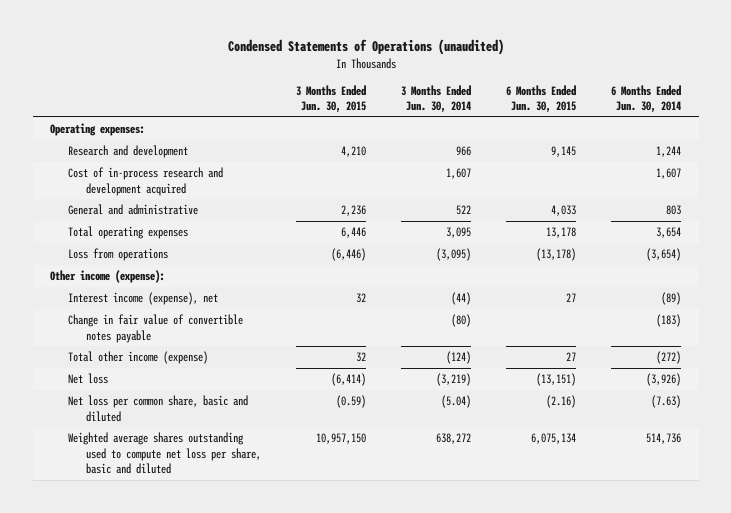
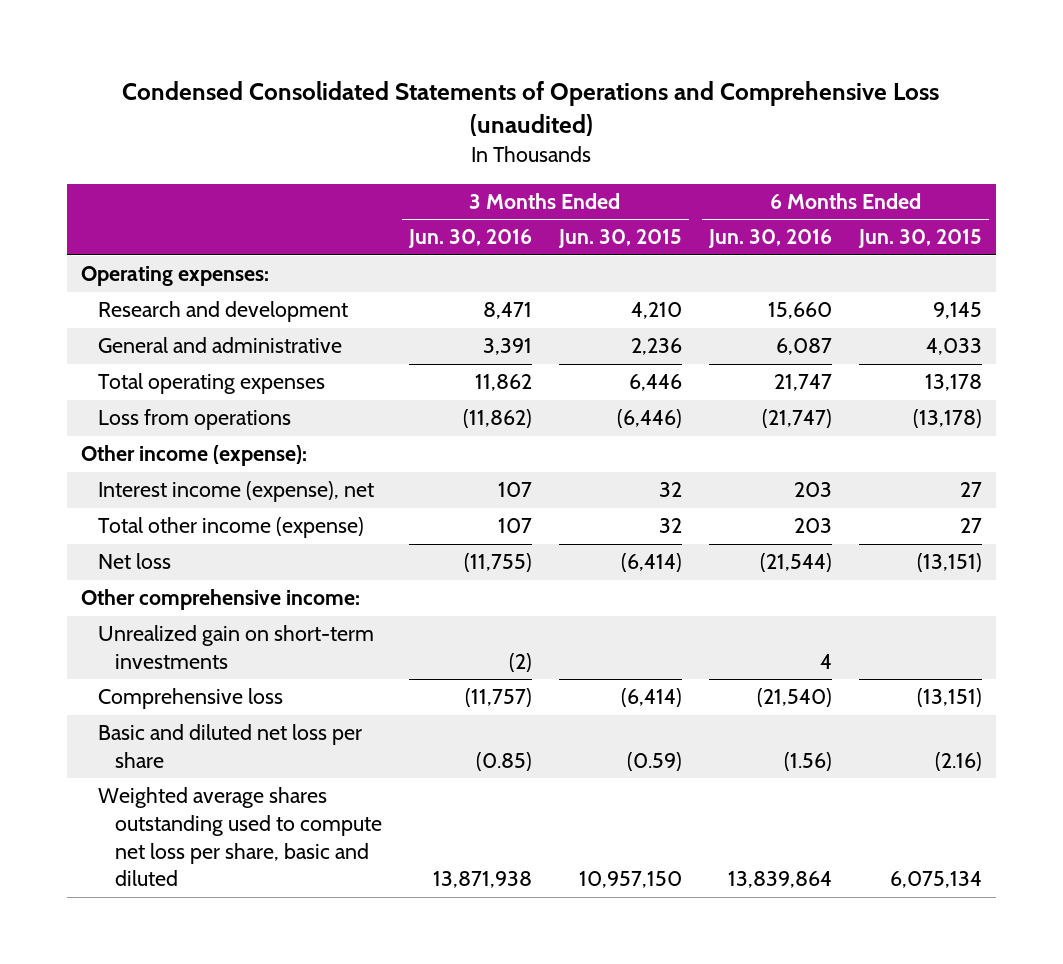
[227,39,504,56] Condensed Statements of Operations (unaudited) -> [122,81,940,137] Condensed Consolidated Statements of Operations and Comprehensive Loss (unaudited)
[401,84,472,114] 3 Months Ended Jun. 30, 2014 -> none
[611,84,682,114] 6 Months Ended Jun. 30, 2014 -> none
none -> [407,229,532,249] Jun. 30, 2016
none -> [708,229,833,249] Jun. 30, 2016
[68,166,224,196] Cost of in-process research and development acquired -> none
[68,313,244,343] Change in fair value of convertible notes payable -> none
none -> [80,589,360,611] Other comprehensive income:
none -> [97,625,374,669] Unrealized gain on short-term investments
none -> [97,688,283,710] Comprehensive loss
[68,394,249,422] Net loss per common share, basic and diluted -> [97,724,362,768] Basic and diluted net loss per share

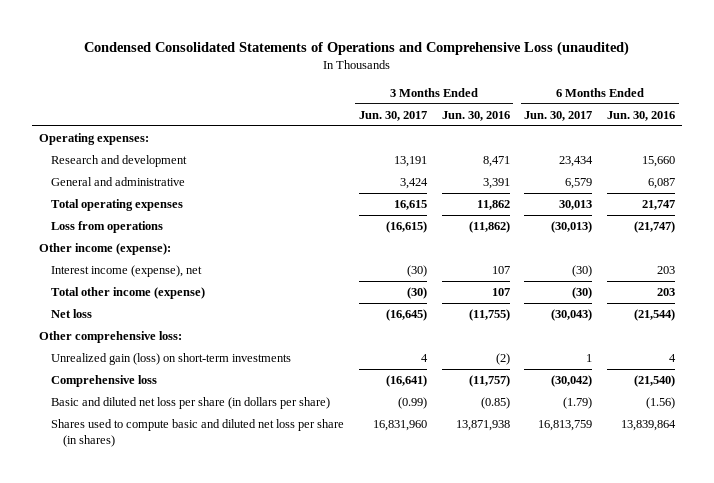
[557,229,682,249] Jun. 30, 2015 -> none
[858,229,983,249] Jun. 30, 2015 -> none
none -> [358,110,427,121] Jun. 30, 2017
none -> [524,110,593,121] Jun. 30, 2017
[80,589,360,611] Other comprehensive income: -> [39,331,183,344] Other comprehensive loss:
[97,625,374,669] Unrealized gain on short-term investments -> [51,353,292,366] Unrealized gain (loss) on short-term investments
[97,724,362,768] Basic and diluted net loss per share -> [51,397,331,410] Basic and diluted net loss per share (in dollars per share)
[97,787,382,887] Weighted average shares outstanding used to compute net loss per share, basic and diluted -> [51,419,345,447] Shares used to compute basic and diluted net loss per share (in shares)

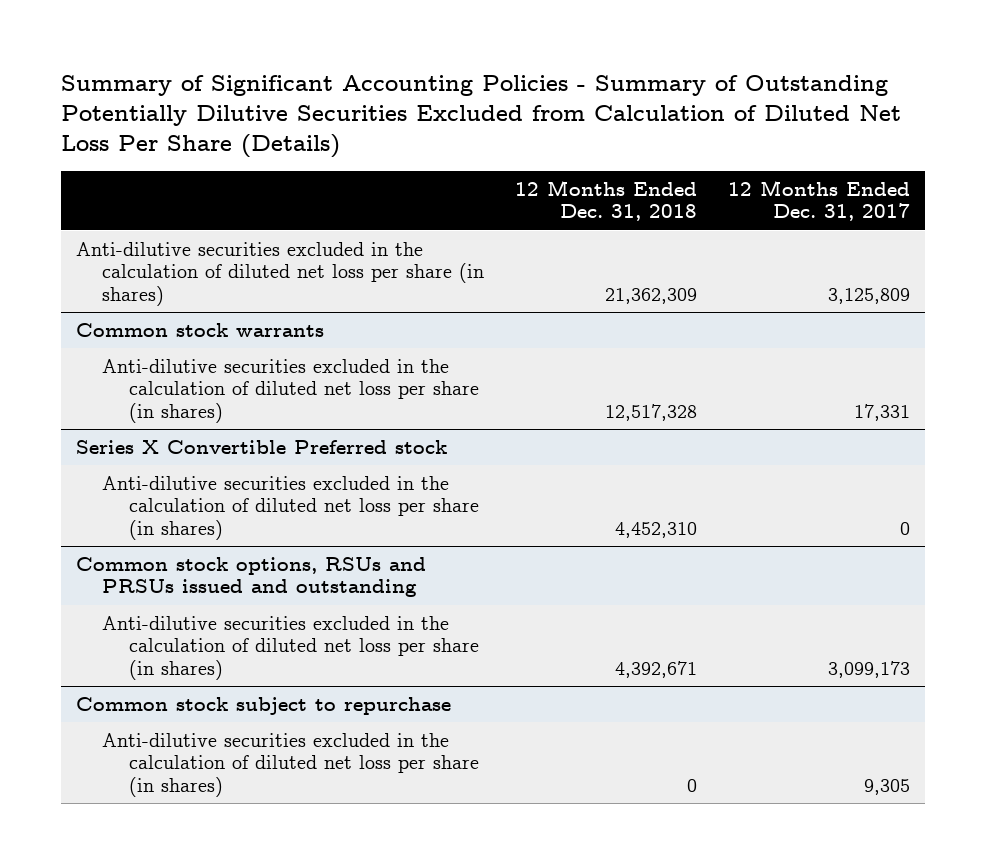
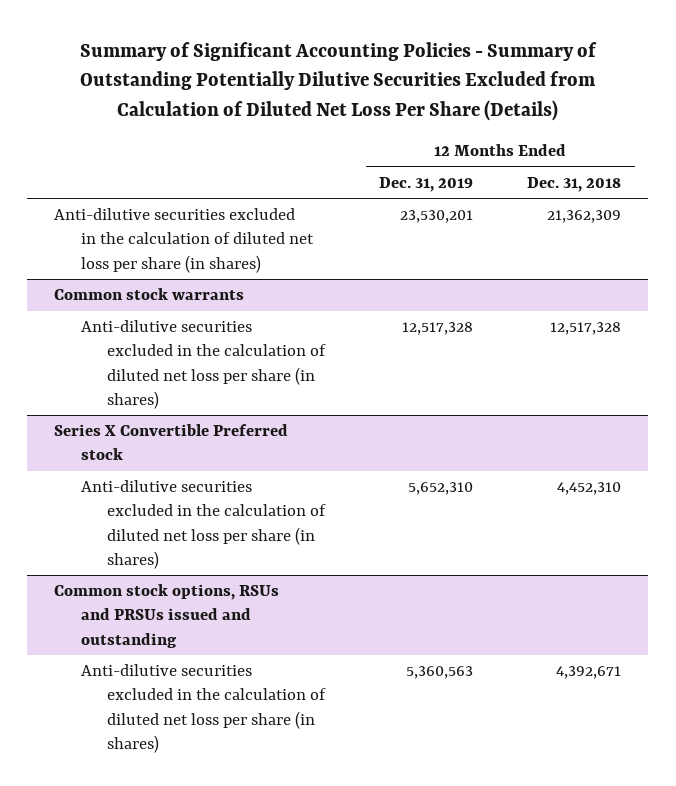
[727,179,910,222] 12 Months Ended Dec. 31, 2017 -> none
none -> [379,176,474,192] Dec. 31, 2019
[76,696,452,715] Common stock subject to repurchase -> none
[102,732,479,797] Anti-dilutive securities excluded in the calculation of diluted net loss per share (in shares) -> none

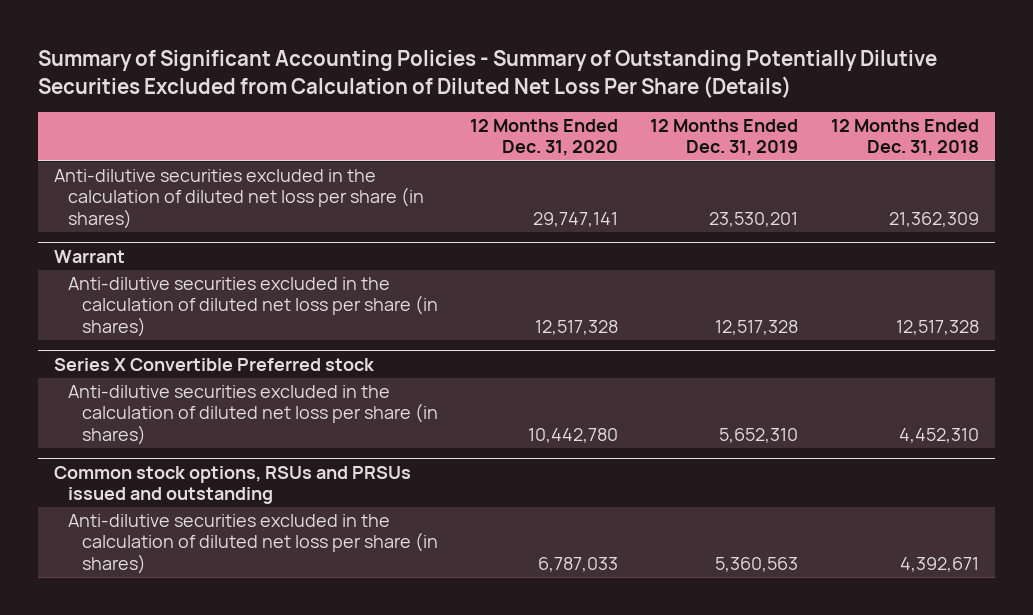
none -> [470,119,619,157] 12 Months Ended Dec. 31, 2020
[54,288,245,301] Common stock warrants -> [54,249,126,263] Warrant

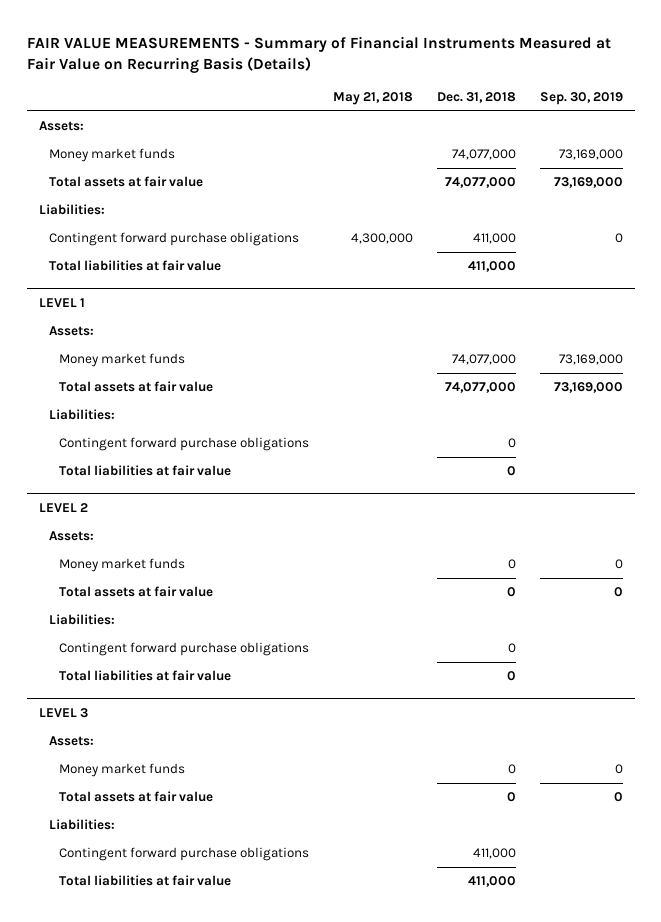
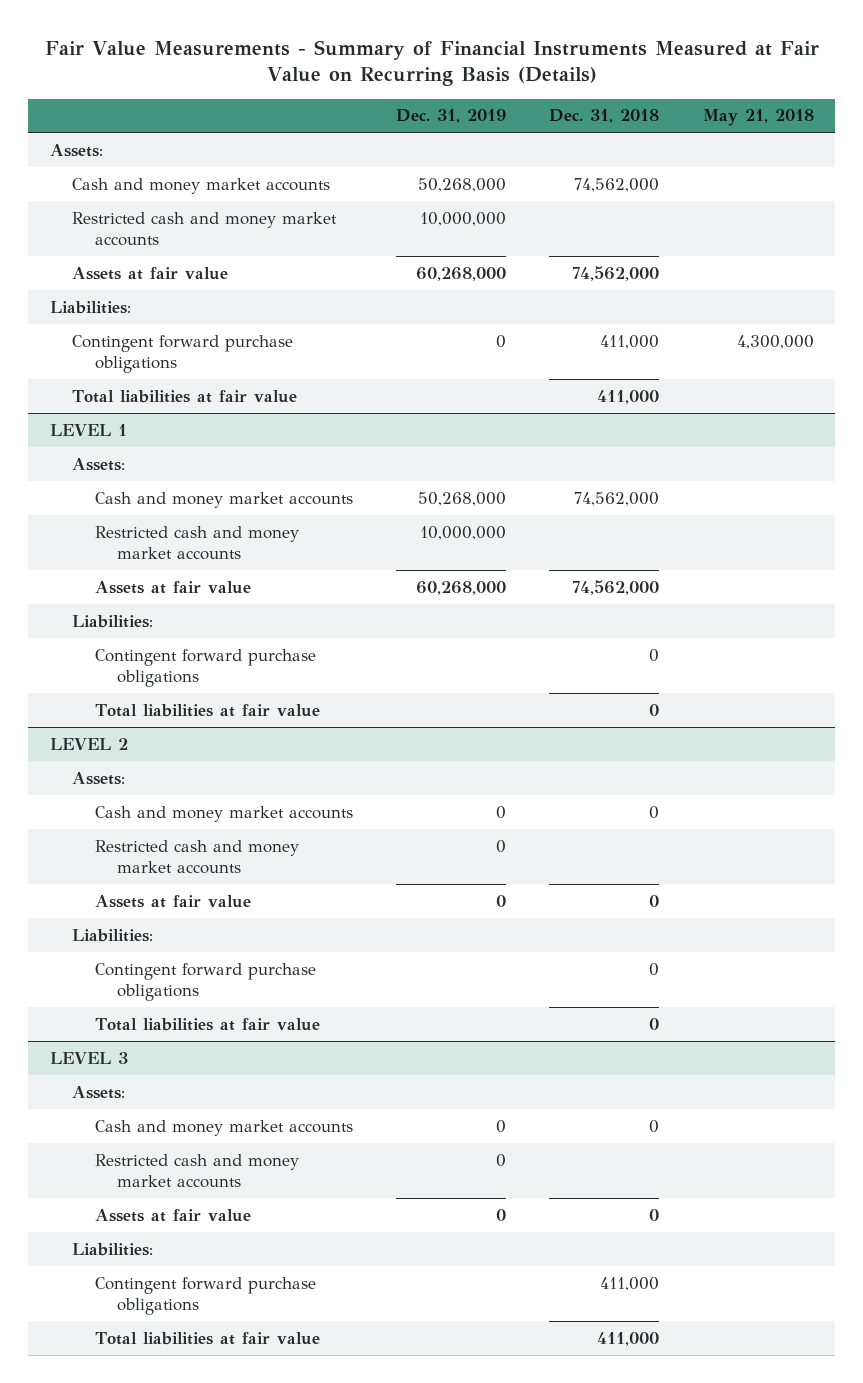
[26,35,611,73] FAIR VALUE MEASUREMENTS - Summary of Financial Instruments Measured at Fair Value on Recurring Basis (Details) -> [44,39,819,87] Fair Value Measurements - Summary of Financial Instruments Measured at Fair Value on Recurring Basis (Details)
[539,91,623,105] Sep. 30, 2019 -> none
none -> [396,109,507,124] Dec. 31, 2019
[48,148,175,163] Money market funds -> [72,177,331,194] Cash and money market accounts
[451,149,516,161] 74,077,000 -> [574,177,660,192] 74,562,000
none -> [72,211,338,247] Restricted cash and money market accounts
[48,176,203,188] Total assets at fair value -> [72,266,229,280] Assets at fair value
[444,177,516,189] 74,077,000 -> [572,265,660,281] 74,562,000
[58,353,185,368] Money market funds -> [94,491,353,508] Cash and money market accounts
[451,354,516,366] 74,077,000 -> [574,491,660,506] 74,562,000
none -> [94,525,299,561] Restricted cash and money market accounts
[58,381,213,393] Total assets at fair value -> [94,580,251,594] Assets at fair value
[444,382,516,394] 74,077,000 -> [572,579,660,595] 74,562,000
[58,558,185,573] Money market funds -> [94,805,353,822] Cash and money market accounts
none -> [94,839,299,875] Restricted cash and money market accounts
[58,586,213,598] Total assets at fair value -> [94,894,251,908] Assets at fair value
[58,763,185,778] Money market funds -> [94,1119,353,1136] Cash and money market accounts
none -> [94,1153,299,1189] Restricted cash and money market accounts
[58,791,213,803] Total assets at fair value -> [94,1208,251,1222] Assets at fair value

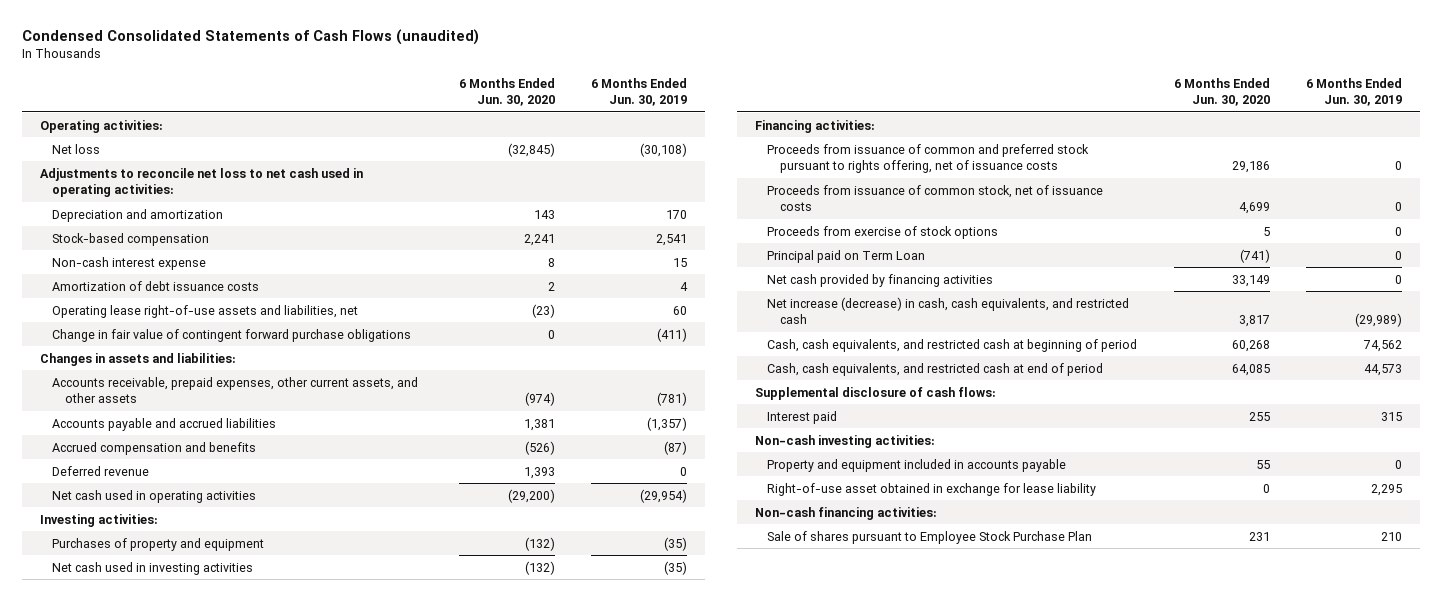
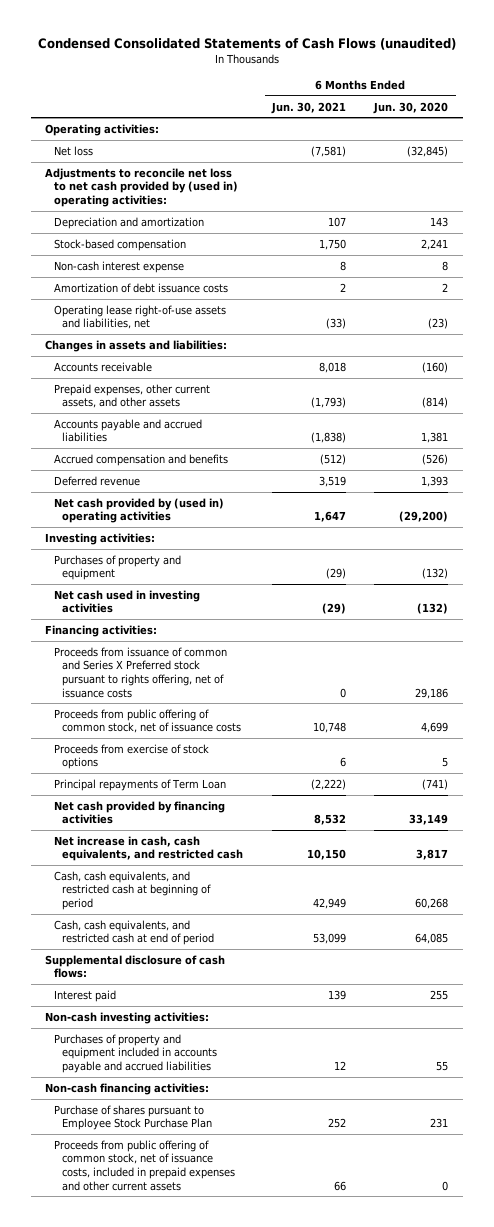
[591,77,688,107] 6 Months Ended Jun. 30, 2019 -> none
none -> [270,101,346,114] Jun. 30, 2021
[40,167,364,198] Adjustments to reconcile net loss to net cash used in operating activities: -> [45,167,238,208] Adjustments to reconcile net loss to net cash provided by (used in) operating activities:
[52,328,412,342] Change in fair value of contingent forward purchase obligations -> none
none -> [53,361,152,372] Accounts receivable
[52,376,419,404] Accounts receivable, prepaid expenses, other current assets, and other assets -> [53,383,210,409] Prepaid expenses, other current assets, and other assets
[524,392,555,407] (974) -> [422,397,449,409] (814)
[52,489,257,503] Net cash used in operating activities -> [53,497,224,524] Net cash provided by (used in) operating activities
[767,143,1090,174] Proceeds from issuance of common and preferred stock pursuant to rights offering, net of issuance costs -> [53,646,227,698] Proceeds from issuance of common and Series X Preferred stock pursuant to rights offering, net of issuance costs
[767,184,1104,212] Proceeds from issuance of common stock, net of issuance costs -> [53,708,242,734] Proceeds from public offering of common stock, net of issuance costs
[767,249,926,263] Principal paid on Term Loan -> [53,778,226,791] Principal repayments of Term Loan
[767,296,1130,325] Net increase (decrease) in cash, cash equivalents, and restricted cash -> [53,835,244,862] Net increase in cash, cash equivalents, and restricted cash
[767,482,1097,496] Right-of-use asset obtained in exchange for lease liability -> none
[767,458,1067,472] Property and equipment included in accounts payable -> [53,1033,218,1074] Purchases of property and equipment included in accounts payable and accrued liabilities
[767,530,1093,544] Sale of shares pursuant to Employee Stock Purchase Plan -> [53,1104,213,1131] Purchase of shares pursuant to Employee Stock Purchase Plan
none -> [53,1139,236,1191] Proceeds from public offering of common stock, net of issuance costs, included in prepaid expenses and other current assets

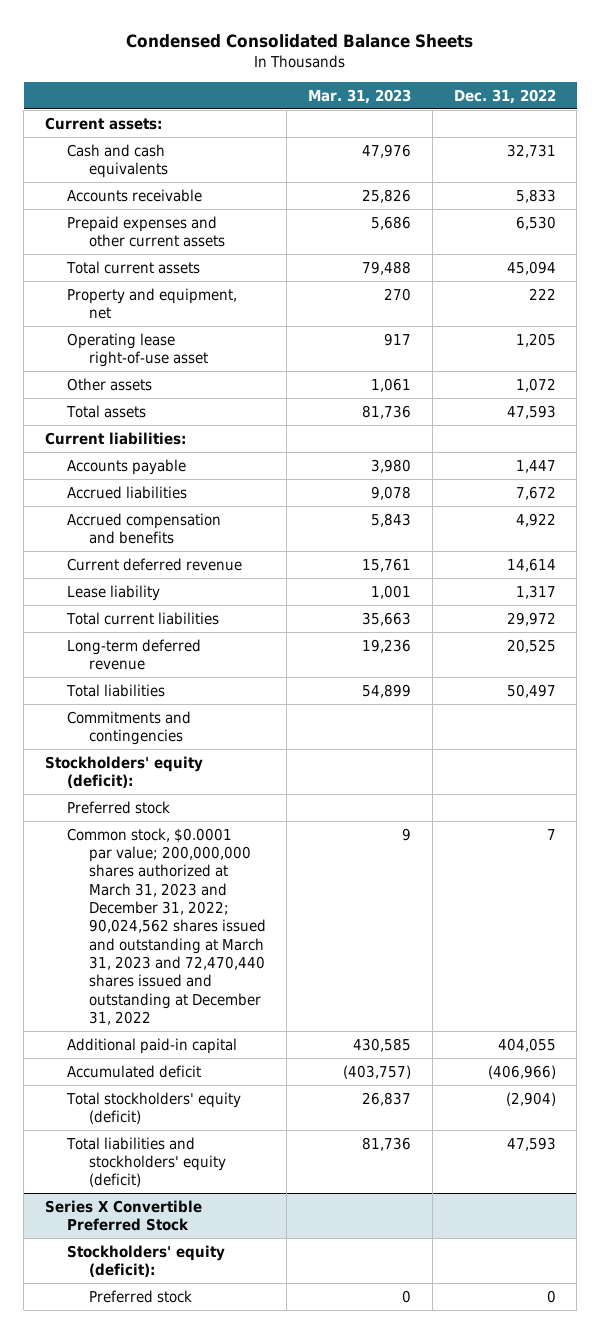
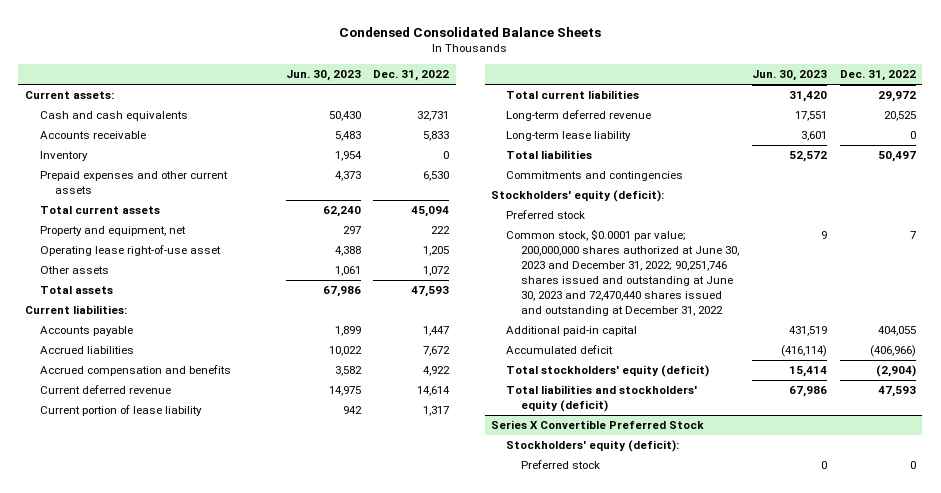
[308,88,412,104] Mar. 31, 2023 -> none
none -> [285,70,361,82] Jun. 30, 2023
none -> [39,151,88,162] Inventory
[66,584,160,601] Lease liability -> [39,405,202,417] Current portion of lease liability
none -> [506,131,632,142] Long-term lease liability
[66,827,266,1025] Common stock, $0.0001 par value; 200,000,000 shares authorized at March 31, 2023 and December 31, 2022; 90,024,562 shares issued and outstanding at March 31, 2023 and 72,470,440 shares issued and outstanding at December 31, 2022 -> [506,229,740,317] Common stock, $0.0001 par value; 200,000,000 shares authorized at June 30, 2023 and December 31, 2022; 90,251,746 shares issued and outstanding at June 30, 2023 and 72,470,440 shares issued and outstanding at December 31, 2022

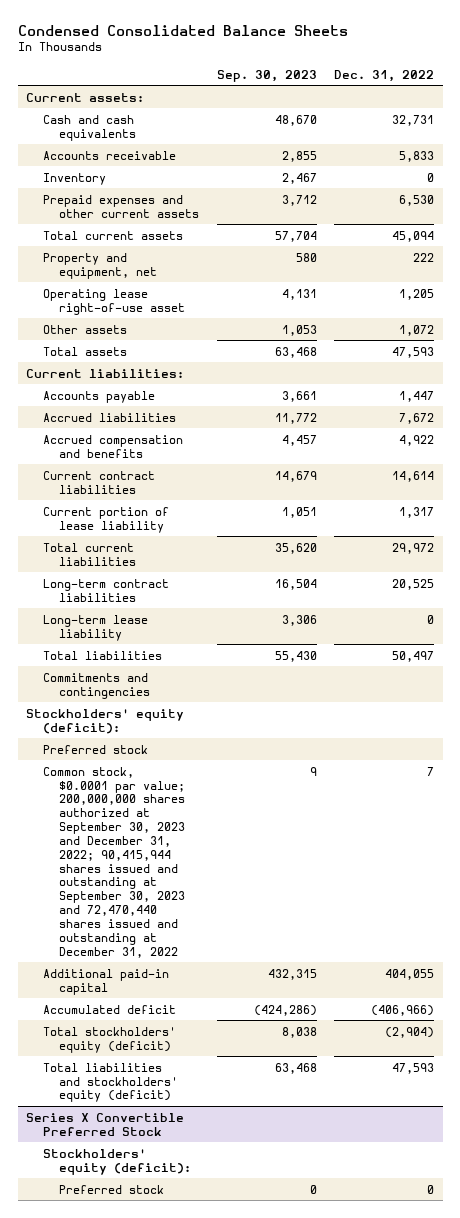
[285,70,361,82] Jun. 30, 2023 -> none
none -> [216,69,317,82] Sep. 30, 2023
[39,385,171,395] Current deferred revenue -> [42,470,155,494] Current contract liabilities
[506,110,652,122] Long-term deferred revenue -> [42,578,169,602] Long-term contract liabilities
[506,229,740,317] Common stock, $0.0001 par value; 200,000,000 shares authorized at June 30, 2023 and December 31, 2022; 90,251,746 shares issued and outstanding at June 30, 2023 and 72,470,440 shares issued and outstanding at December 31, 2022 -> [42,766,186,958] Common stock, $0.0001 par value; 200,000,000 shares authorized at September 30, 2023 and December 31, 2022; 90,415,944 shares issued and outstanding at September 30, 2023 and 72,470,440 shares issued and outstanding at December 31, 2022

